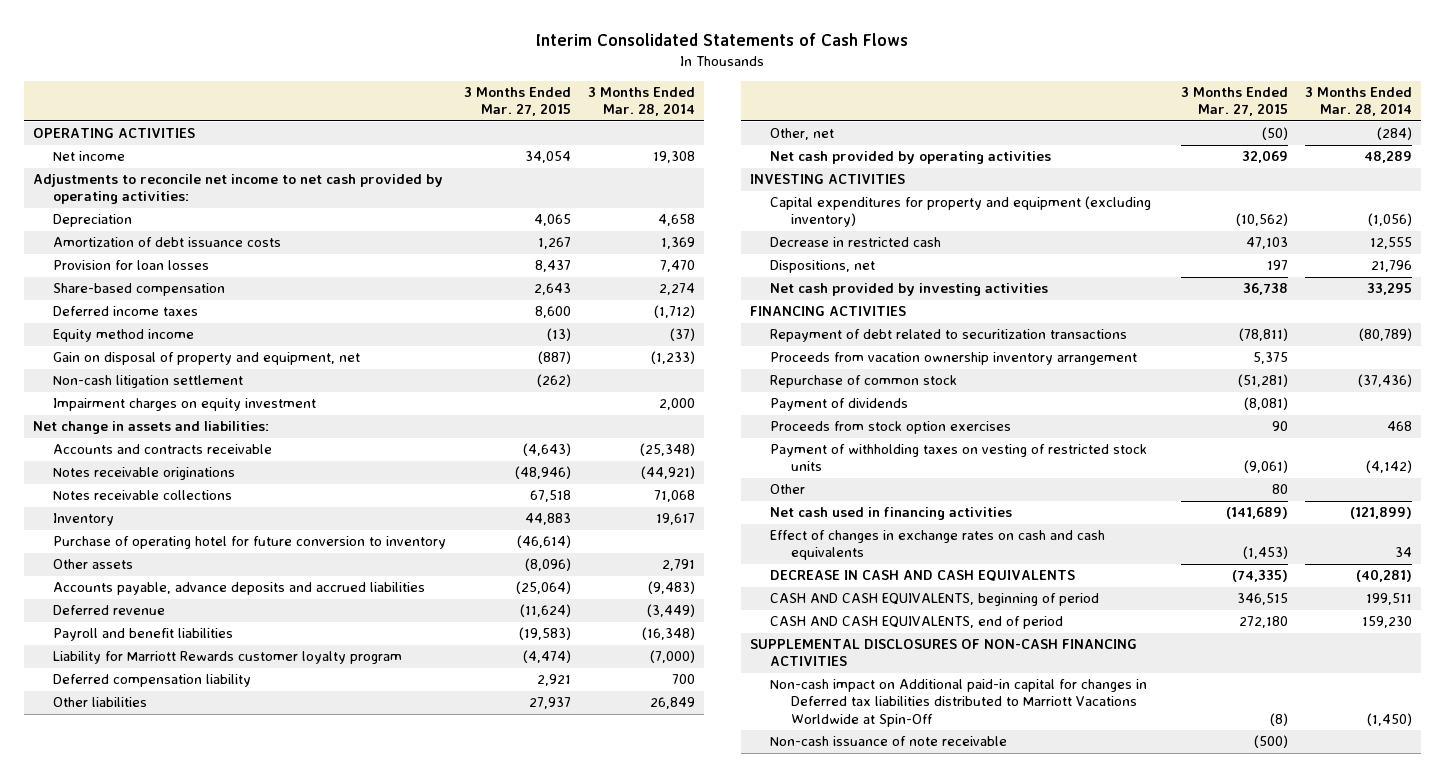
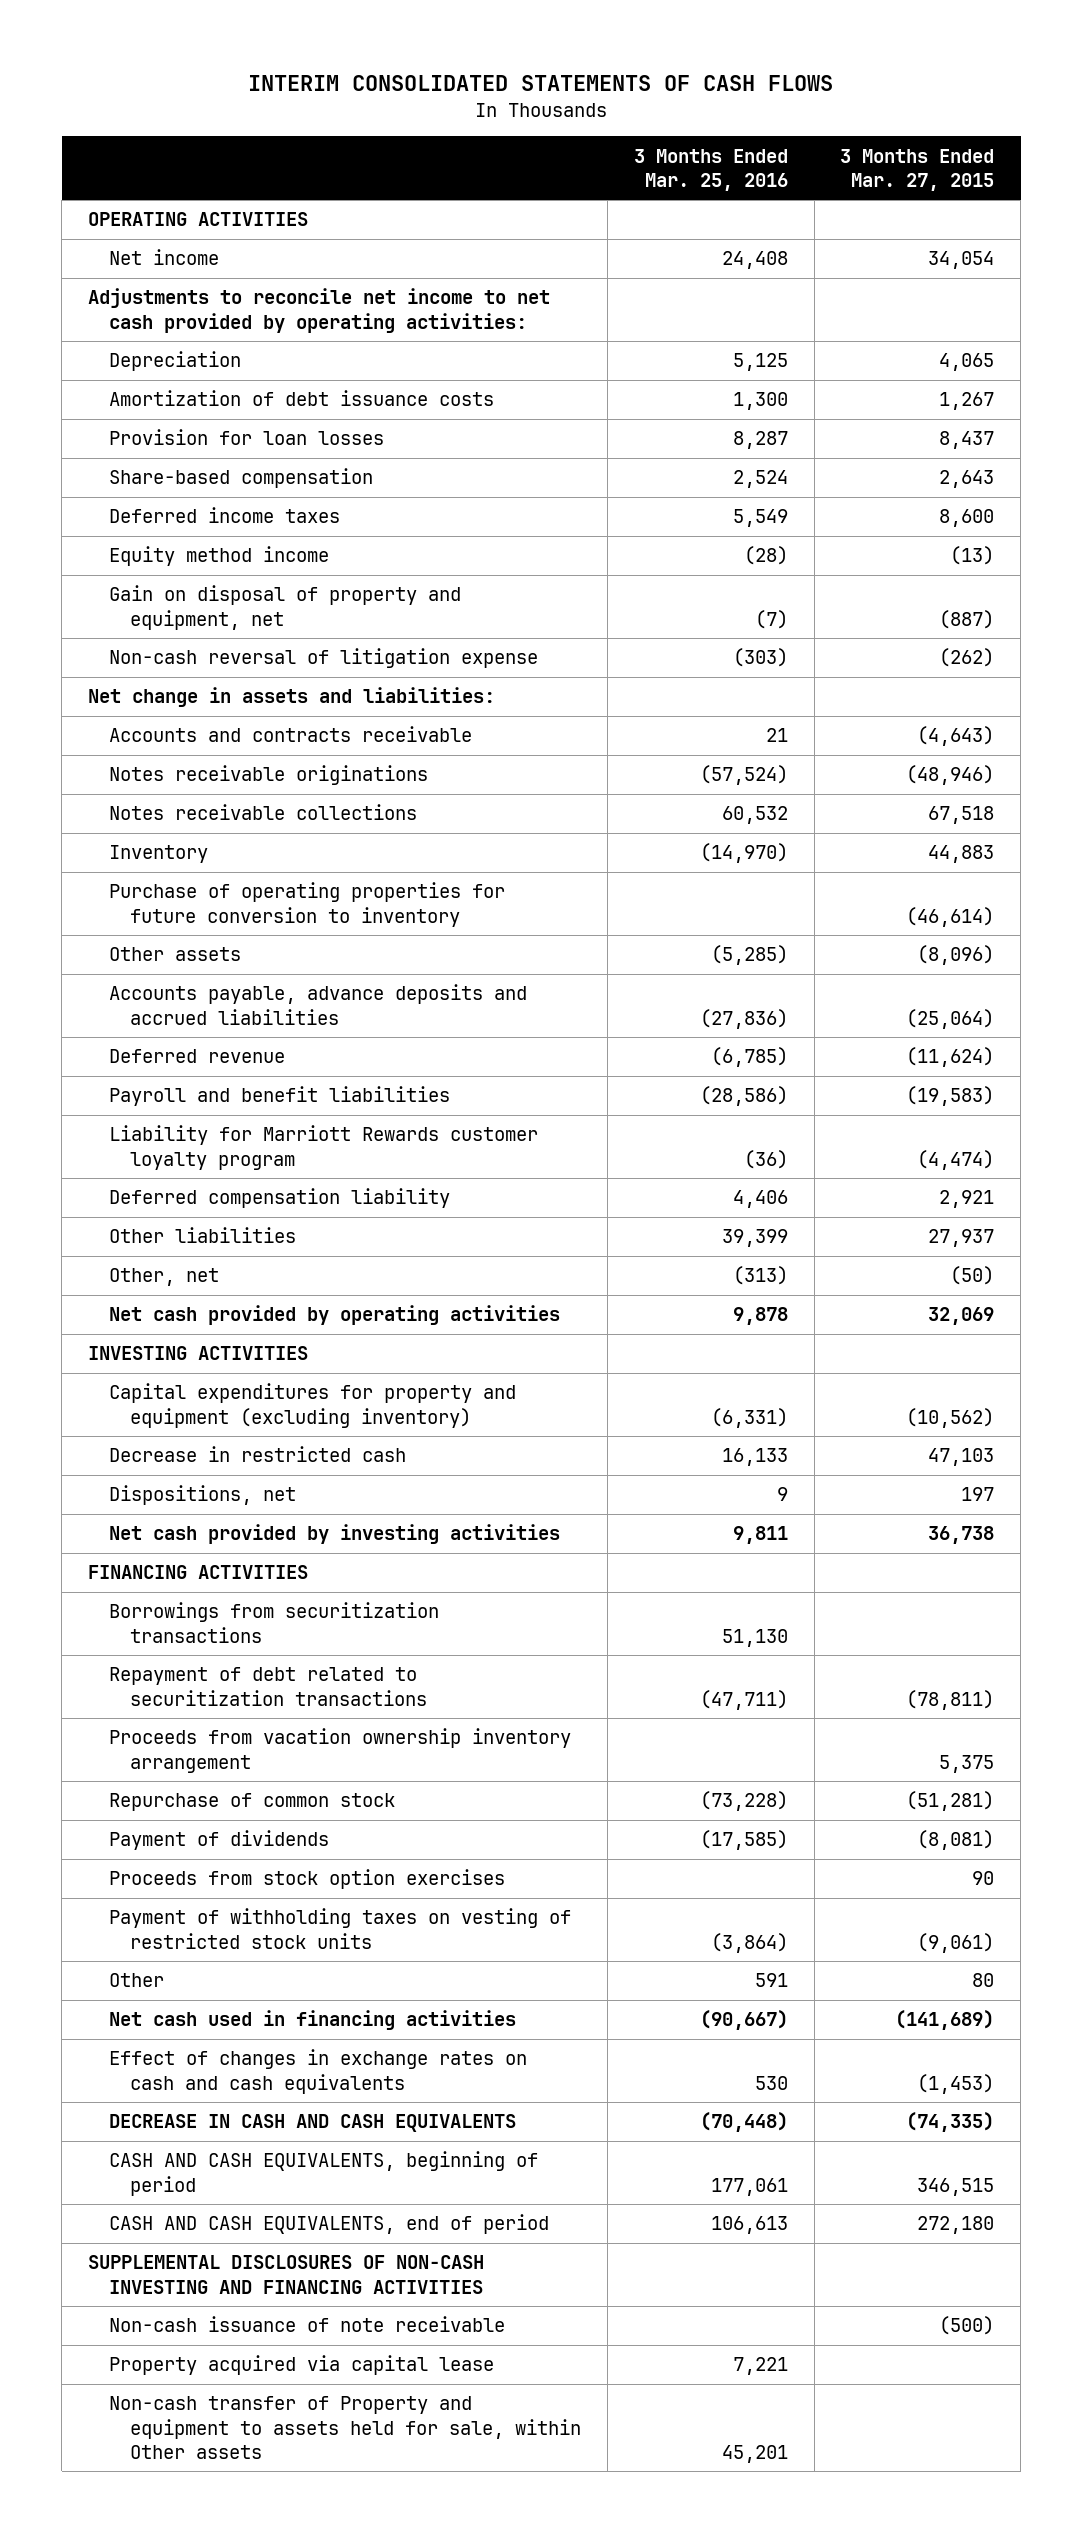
[536,33,909,47] Interim Consolidated Statements of Cash Flows -> [248,75,834,92] INTERIM CONSOLIDATED STATEMENTS OF CASH FLOWS
[588,87,696,117] 3 Months Ended Mar. 28, 2014 -> none
none -> [633,148,788,192] 3 Months Ended Mar. 25, 2016
[53,398,317,412] Impairment charges on equity investment -> none
[53,375,244,389] Non-cash litigation settlement -> [108,648,538,669] Non-cash reversal of litigation expense
[53,536,447,550] Purchase of operating hotel for future conversion to inventory -> [108,882,505,927] Purchase of operating properties for future conversion to inventory
none -> [108,1602,439,1643] Borrowings from securitization transactions
[770,679,1148,727] Non-cash impact on Additional paid-in capital for changes in Deferred tax liabilities distributed to Marriott Vacations Worldwide at Spin-Off -> none
[749,639,1137,667] SUPPLEMENTAL DISCLOSURES OF NON-CASH FINANCING ACTIVITIES -> [88,2255,485,2294] SUPPLEMENTAL DISCLOSURES OF NON-CASH INVESTING AND FINANCING ACTIVITIES
none -> [108,2355,494,2376] Property acquired via capital lease
none -> [108,2396,581,2459] Non-cash transfer of Property and equipment to assets held for sale, within Other assets

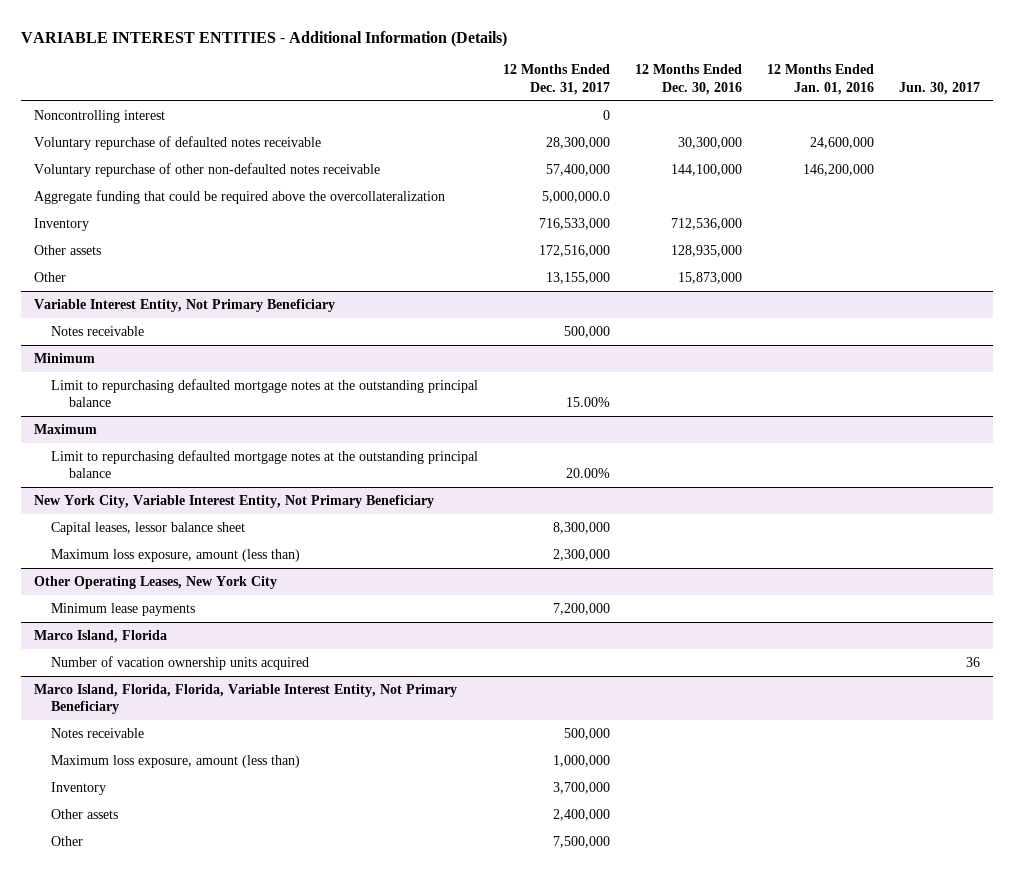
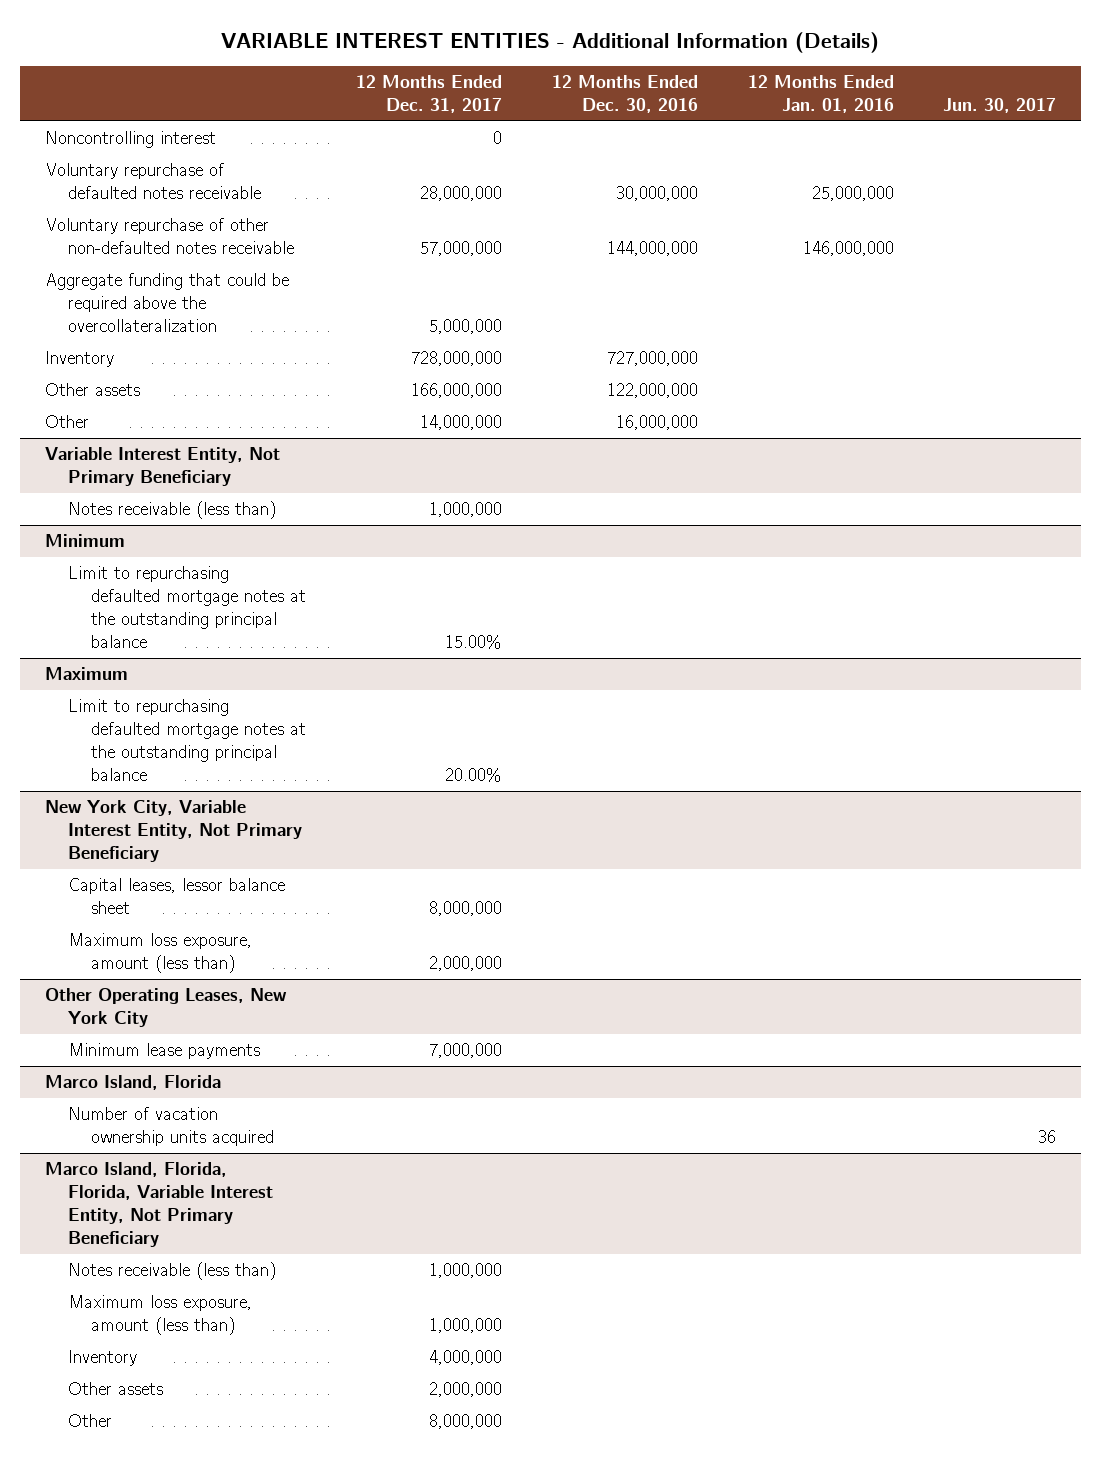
[546,137,611,150] 28,300,000 -> [419,186,502,202] 28,000,000
[678,137,743,150] 30,300,000 -> [615,186,698,202] 30,000,000
[810,137,875,150] 24,600,000 -> [811,186,894,202] 25,000,000
[546,164,611,177] 57,400,000 -> [419,241,502,257] 57,000,000
[671,164,743,177] 144,100,000 -> [606,241,698,257] 144,000,000
[803,164,875,177] 146,200,000 -> [802,241,894,257] 146,000,000
[542,191,611,204] 5,000,000.0 -> [428,319,502,335] 5,000,000
[539,218,611,231] 716,533,000 -> [410,351,502,367] 728,000,000
[671,218,743,231] 712,536,000 -> [606,351,698,367] 727,000,000
[539,245,611,258] 172,516,000 -> [410,383,502,399] 166,000,000
[671,245,743,258] 128,935,000 -> [606,383,698,399] 122,000,000
[546,272,611,285] 13,155,000 -> [419,415,502,431] 14,000,000
[678,272,743,285] 15,873,000 -> [615,415,698,431] 16,000,000
[51,326,145,337] Notes receivable -> [67,501,276,520] Notes receivable (less than)
[564,326,611,339] 500,000 -> [428,502,502,518] 1,000,000
[553,522,611,535] 8,300,000 -> [428,901,502,917] 8,000,000
[553,549,611,562] 2,300,000 -> [428,956,502,972] 2,000,000
[553,603,611,616] 7,200,000 -> [428,1043,502,1059] 7,000,000
[51,728,145,739] Notes receivable -> [67,1262,276,1281] Notes receivable (less than)
[564,728,611,741] 500,000 -> [428,1263,502,1279] 1,000,000
[553,782,611,795] 3,700,000 -> [428,1350,502,1366] 4,000,000
[553,809,611,822] 2,400,000 -> [428,1382,502,1398] 2,000,000
[553,836,611,849] 7,500,000 -> [428,1414,502,1430] 8,000,000

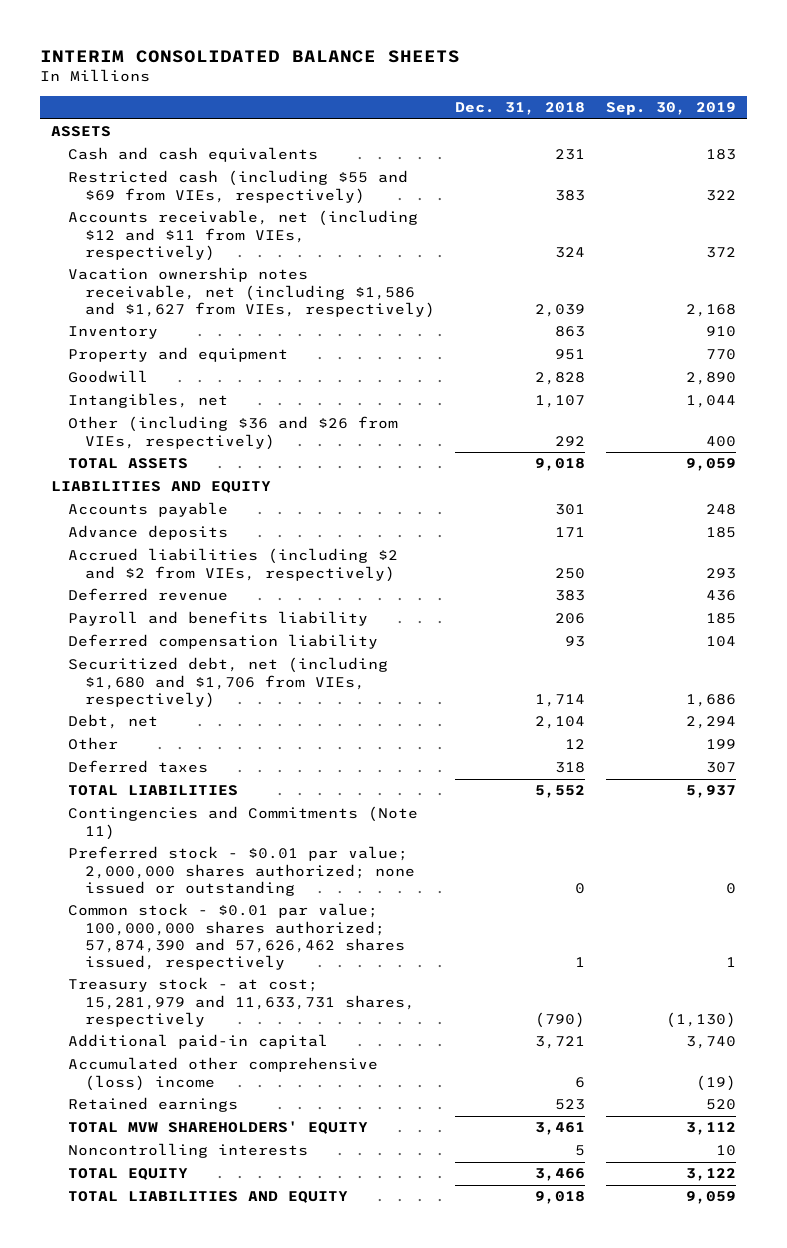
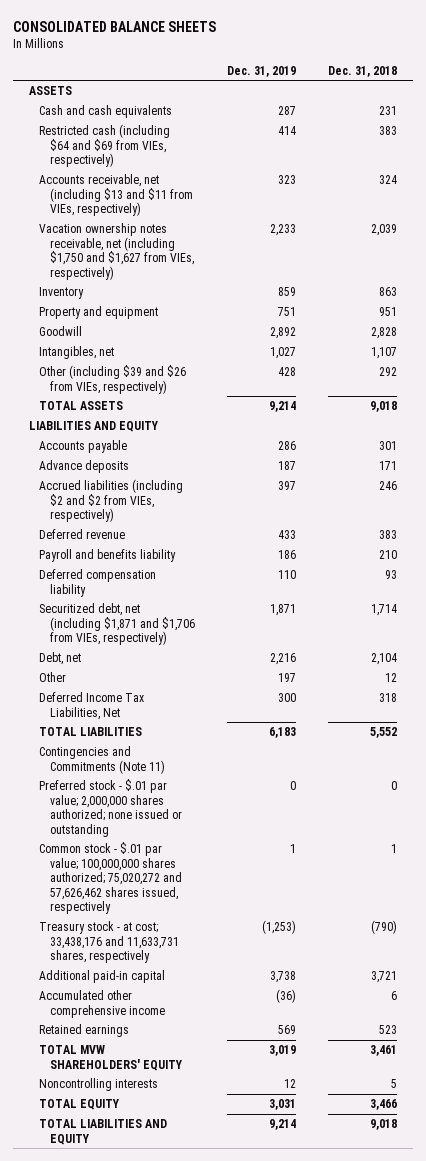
[40,50,461,64] INTERIM CONSOLIDATED BALANCE SHEETS -> [12,20,216,32] CONSOLIDATED BALANCE SHEETS
[606,102,737,116] Sep. 30, 2019 -> none
none -> [226,65,296,77] Dec. 31, 2019
[67,170,408,204] Restricted cash (including $55 and $69 from VIEs, respectively) -> [39,124,171,168] Restricted cash (including $64 and $69 from VIEs, respectively)
[67,210,418,261] Accounts receivable, net (including $12 and $11 from VIEs, respectively) -> [39,174,193,217] Accounts receivable, net (including $13 and $11 from VIEs, respectively)
[67,267,435,318] Vacation ownership notes receivable, net (including $1,586 and $1,627 from VIEs, respectively) -> [39,223,194,280] Vacation ownership notes receivable, net (including $1,750 and $1,627 from VIEs, respectively)
[67,416,398,450] Other (including $36 and $26 from VIEs, respectively) -> [39,365,187,394] Other (including $39 and $26 from VIEs, respectively)
[555,567,586,579] 250 -> [378,481,397,491] 246
[555,613,586,625] 206 -> [378,550,397,560] 210
[67,657,388,708] Securitized debt, net (including $1,680 and $1,706 from VIEs, respectively) -> [39,603,195,646] Securitized debt, net (including $1,871 and $1,706 from VIEs, respectively)
[67,760,208,774] Deferred taxes -> [39,692,145,720] Deferred Income Tax Liabilities, Net
[67,846,415,896] Preferred stock - $0.01 par value; 2,000,000 shares authorized; none issued or outstanding -> [39,779,182,837] Preferred stock - $.01 par value; 2,000,000 shares authorized; none issued or outstanding
[67,903,405,970] Common stock - $0.01 par value; 100,000,000 shares authorized; 57,874,390 and 57,626,462 shares issued, respectively -> [39,842,182,915] Common stock - $.01 par value; 100,000,000 shares authorized; 75,020,272 and 57,626,462 shares issued, respectively
[67,977,415,1027] Treasury stock - at cost; 15,281,979 and 11,633,731 shares, respectively -> [39,921,179,964] Treasury stock - at cost; 33,438,176 and 11,633,731 shares, respectively
[67,1057,378,1091] Accumulated other comprehensive (loss) income -> [39,990,165,1018] Accumulated other comprehensive income

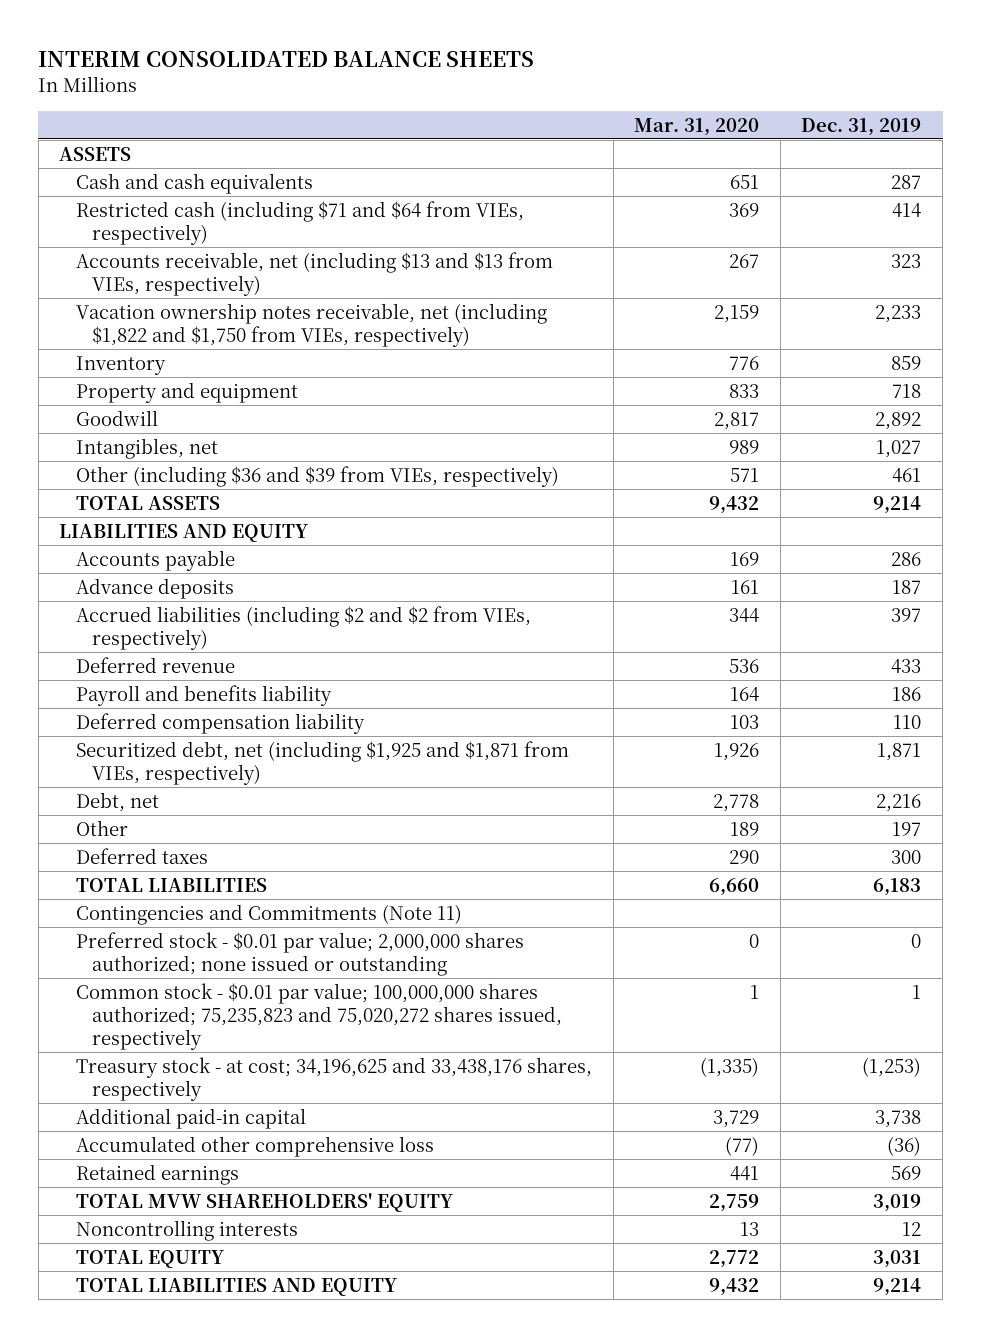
[12,20,216,32] CONSOLIDATED BALANCE SHEETS -> [38,51,535,68] INTERIM CONSOLIDATED BALANCE SHEETS
[327,65,397,77] Dec. 31, 2018 -> none
none -> [634,117,760,136] Mar. 31, 2020
[39,124,171,168] Restricted cash (including $64 and $69 from VIEs, respectively) -> [75,200,524,245] Restricted cash (including $71 and $64 from VIEs, respectively)
[39,174,193,217] Accounts receivable, net (including $13 and $11 from VIEs, respectively) -> [75,251,553,296] Accounts receivable, net (including $13 and $13 from VIEs, respectively)
[39,223,194,280] Vacation ownership notes receivable, net (including $1,750 and $1,627 from VIEs, respectively) -> [75,302,547,347] Vacation ownership notes receivable, net (including $1,822 and $1,750 from VIEs, respectively)
[277,307,296,317] 751 -> [892,383,922,398] 718
[39,365,187,394] Other (including $39 and $26 from VIEs, respectively) -> [75,465,559,487] Other (including $36 and $39 from VIEs, respectively)
[277,367,296,377] 428 -> [892,467,922,482] 461
[39,603,195,646] Securitized debt, net (including $1,871 and $1,706 from VIEs, respectively) -> [75,740,569,785] Securitized debt, net (including $1,925 and $1,871 from VIEs, respectively)
[39,692,145,720] Deferred Income Tax Liabilities, Net -> [75,847,208,864] Deferred taxes
[39,779,182,837] Preferred stock - $.01 par value; 2,000,000 shares authorized; none issued or outstanding -> [75,931,524,976] Preferred stock - $0.01 par value; 2,000,000 shares authorized; none issued or outstanding
[39,842,182,915] Common stock - $.01 par value; 100,000,000 shares authorized; 75,020,272 and 57,626,462 shares issued, respectively -> [75,982,563,1050] Common stock - $0.01 par value; 100,000,000 shares authorized; 75,235,823 and 75,020,272 shares issued, respectively
[39,921,179,964] Treasury stock - at cost; 33,438,176 and 11,633,731 shares, respectively -> [75,1056,592,1101] Treasury stock - at cost; 34,196,625 and 33,438,176 shares, respectively
[39,990,165,1018] Accumulated other comprehensive income -> [75,1135,434,1157] Accumulated other comprehensive loss

